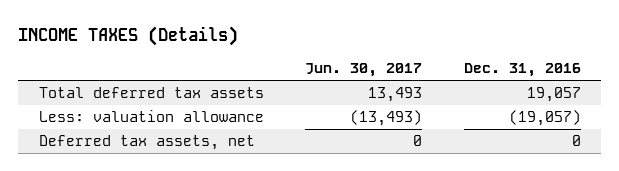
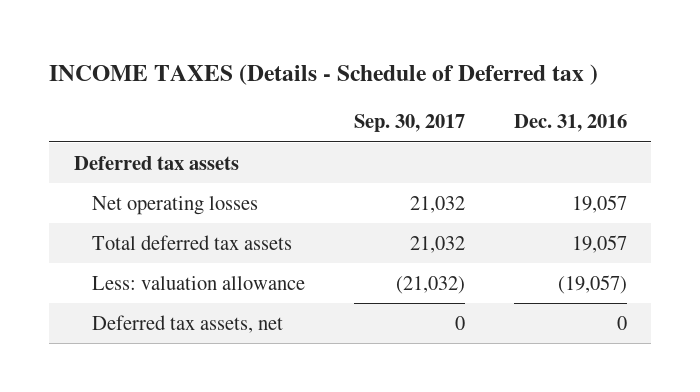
[17,25,238,46] INCOME TAXES (Details) -> [49,64,599,86] INCOME TAXES (Details - Schedule of Deferred tax )
[305,63,423,78] Jun. 30, 2017 -> none
none -> [354,114,466,133] Sep. 30, 2017
none -> [73,155,239,170] Deferred tax assets
none -> [92,195,259,215] Net operating losses

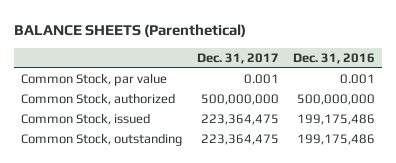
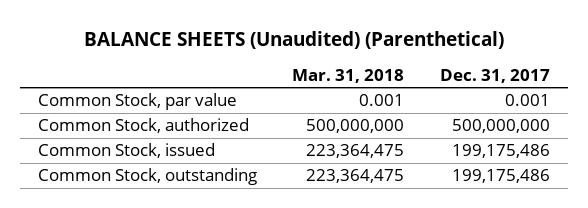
[14,23,247,37] BALANCE SHEETS (Parenthetical) -> [83,30,504,49] BALANCE SHEETS (Unaudited) (Parenthetical)
[292,52,375,64] Dec. 31, 2016 -> none
none -> [292,68,405,83] Mar. 31, 2018
[200,114,279,126] 223,364,475 -> [452,144,551,159] 199,175,486
[200,134,279,146] 223,364,475 -> [452,169,551,184] 199,175,486

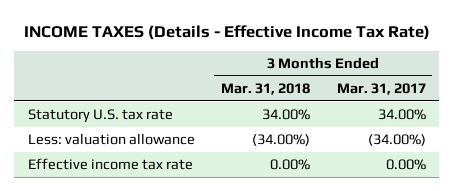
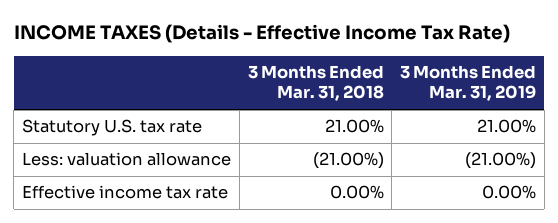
[336,82,426,95] Mar. 31, 2017 -> none
none -> [400,65,537,102] 3 Months Ended Mar. 31, 2019
[262,109,311,121] 34.00% -> [324,119,384,134] 21.00%
[252,134,311,147] (34.00%) -> [312,152,384,170] (21.00%)

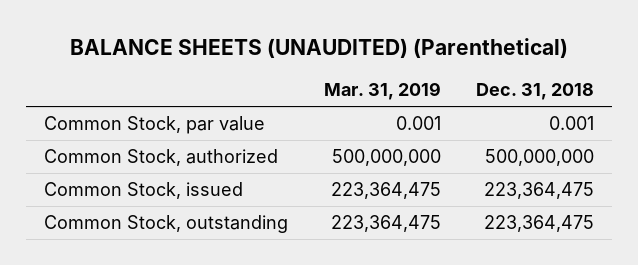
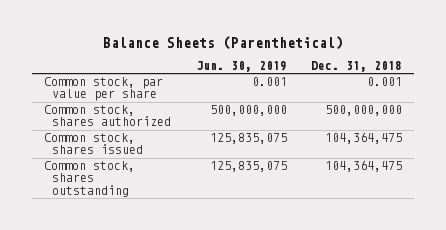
[70,37,569,58] BALANCE SHEETS (UNAUDITED) (Parenthetical) -> [103,35,344,50] Balance Sheets (Parenthetical)
[323,81,441,100] Mar. 31, 2019 -> none
none -> [195,61,287,73] Jun. 30, 2019
[44,116,266,135] Common Stock, par value -> [44,77,164,102] Common stock, par value per share
[44,149,279,167] Common Stock, authorized -> [44,105,172,127] Common stock, shares authorized
[44,182,244,200] Common Stock, issued -> [44,133,144,155] Common stock, shares issued
[484,182,595,200] 223,364,475 -> [325,132,403,145] 104,364,475
[44,215,289,234] Common Stock, outstanding -> [44,161,136,197] Common stock, shares outstanding
[484,215,595,233] 223,364,475 -> [325,160,403,173] 104,364,475

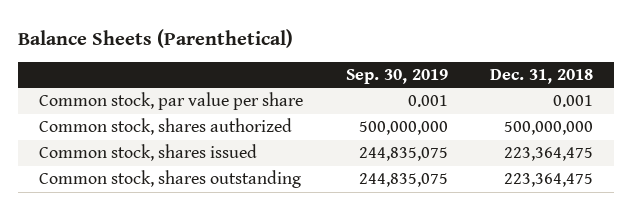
[195,61,287,73] Jun. 30, 2019 -> none
none -> [345,68,448,84] Sep. 30, 2019
[325,132,403,145] 104,364,475 -> [504,147,594,162] 223,364,475
[325,160,403,173] 104,364,475 -> [504,173,594,188] 223,364,475

